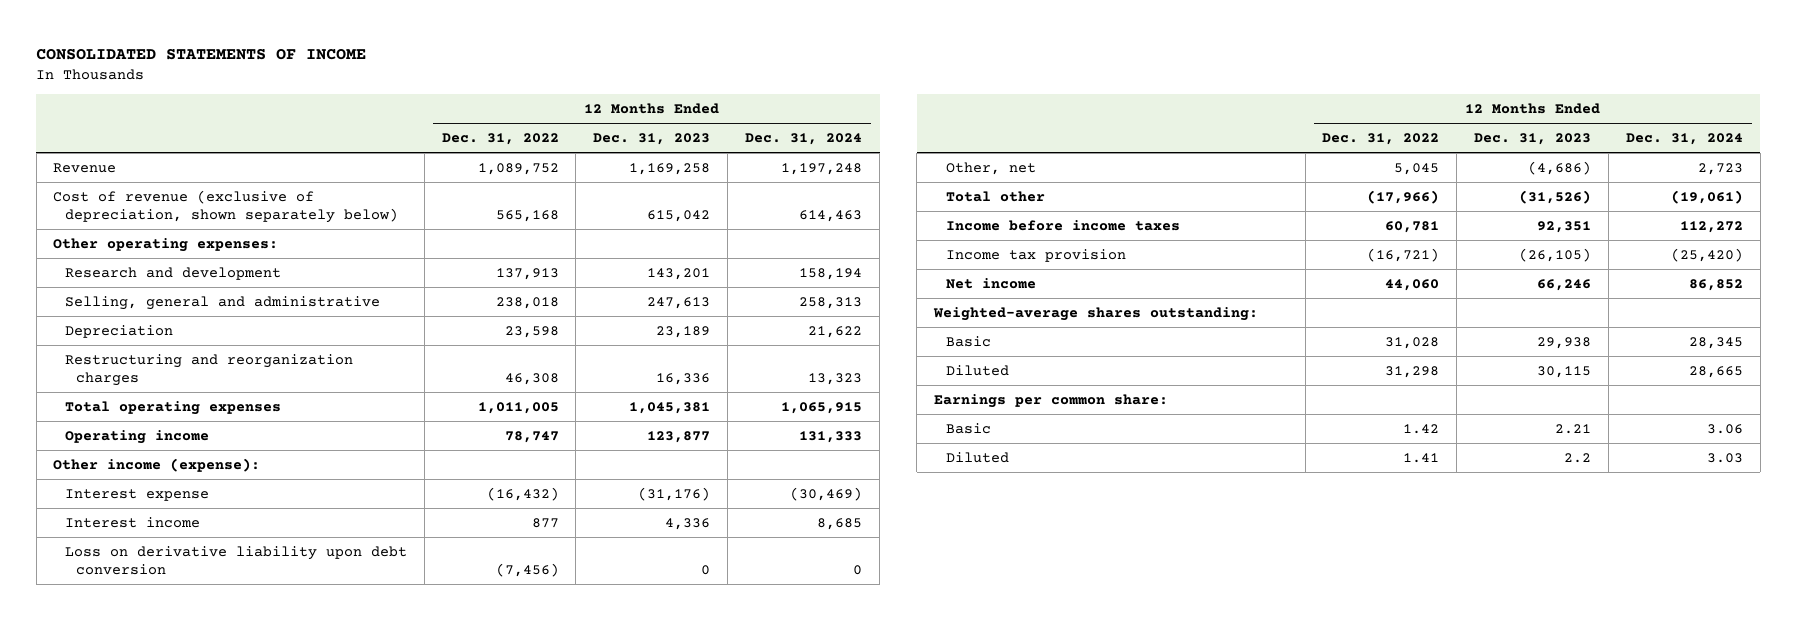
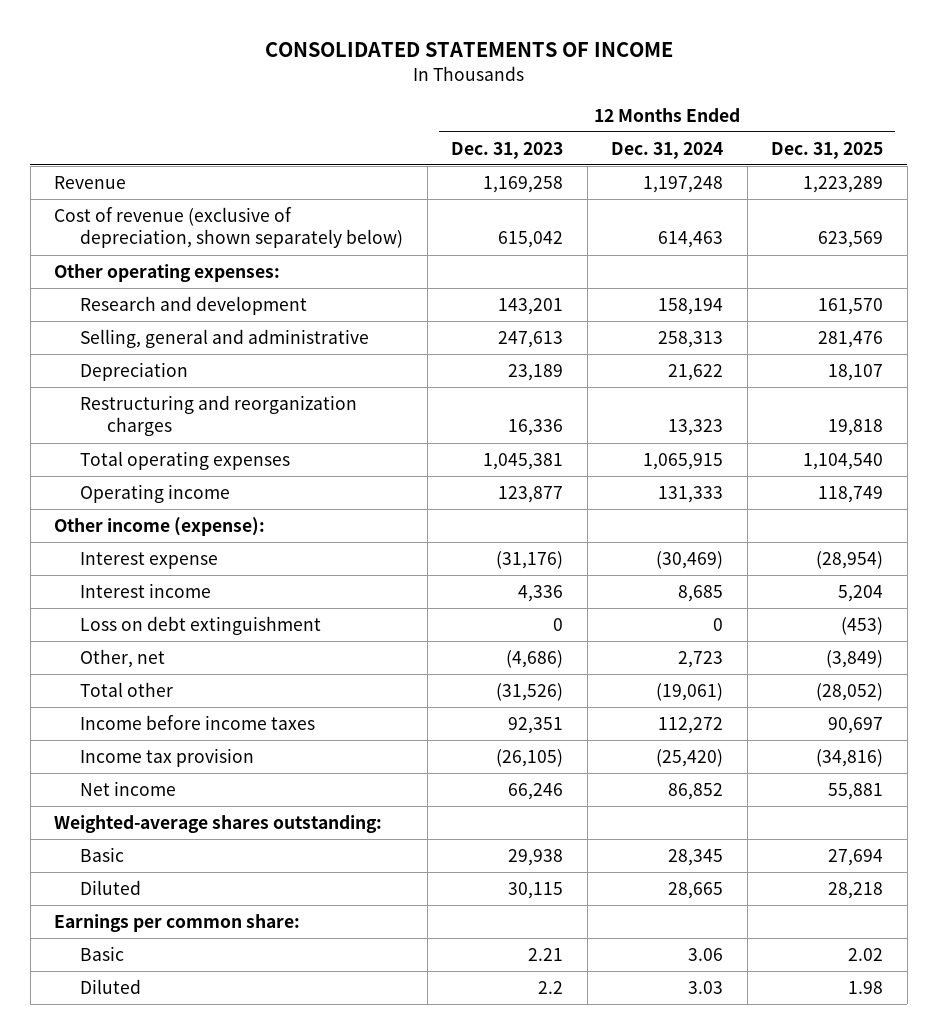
[441,133,559,146] Dec. 31, 2022 -> none
none -> [771,141,884,159] Dec. 31, 2025
[64,545,407,575] Loss on derivative liability upon debt conversion -> none
none -> [80,615,322,635] Loss on debt extinguishment

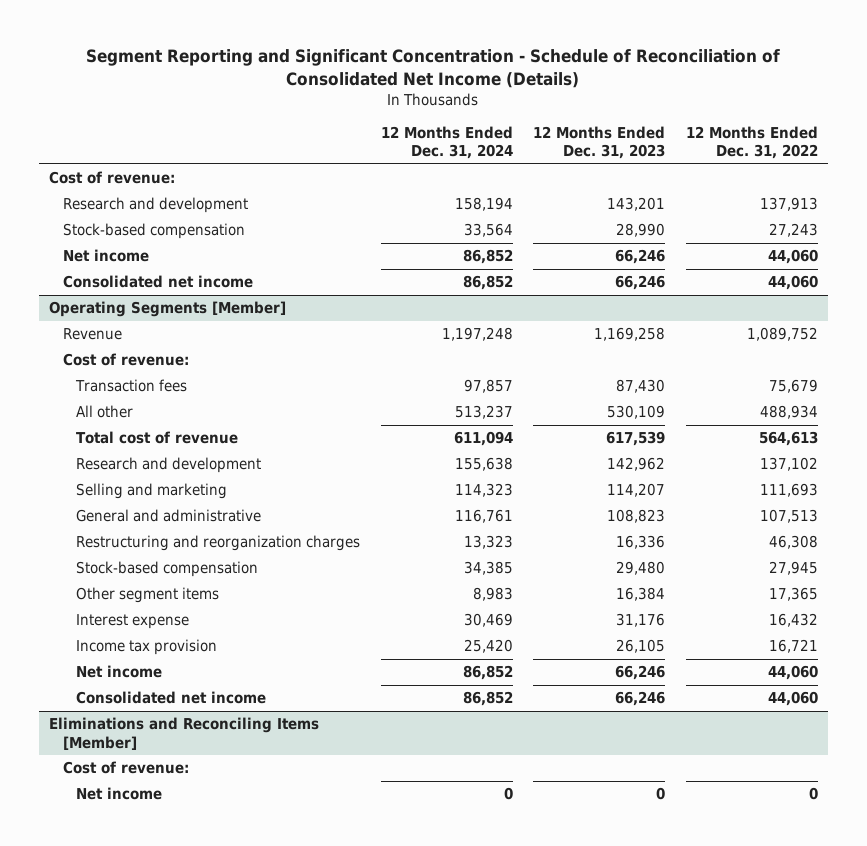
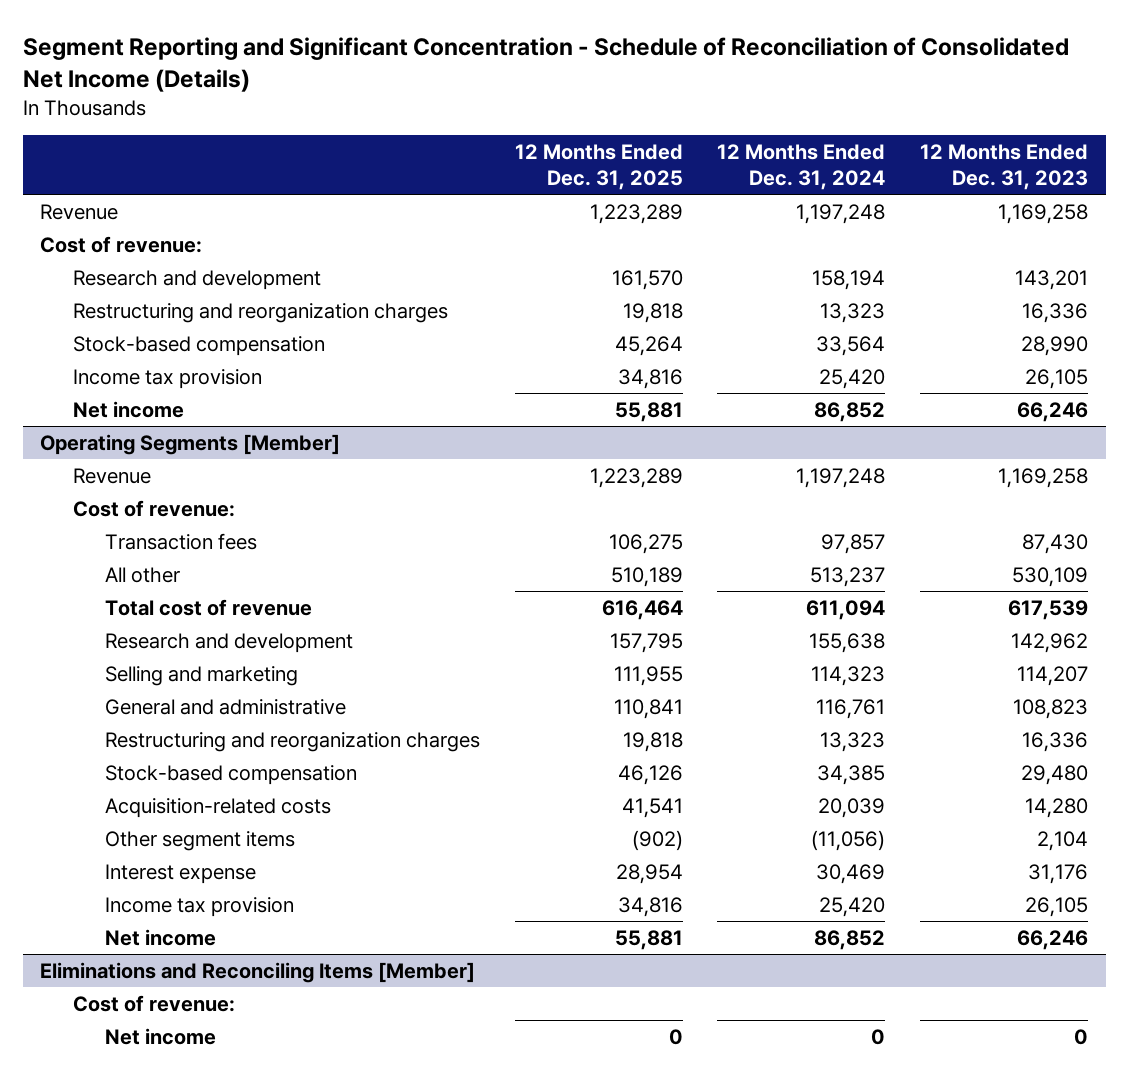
[685,126,818,160] 12 Months Ended Dec. 31, 2022 -> none
none -> [514,143,683,191] 12 Months Ended Dec. 31, 2025
none -> [40,203,119,220] Revenue
none -> [72,302,448,323] Restructuring and reorganization charges
none -> [72,368,262,389] Income tax provision
[62,275,253,289] Consolidated net income -> none
none -> [105,797,332,818] Acquisition-related costs
[472,587,513,602] 8,983 -> [811,829,886,851] (11,056)
[616,587,666,602] 16,384 -> [1037,830,1089,851] 2,104
[76,691,267,705] Consolidated net income -> none

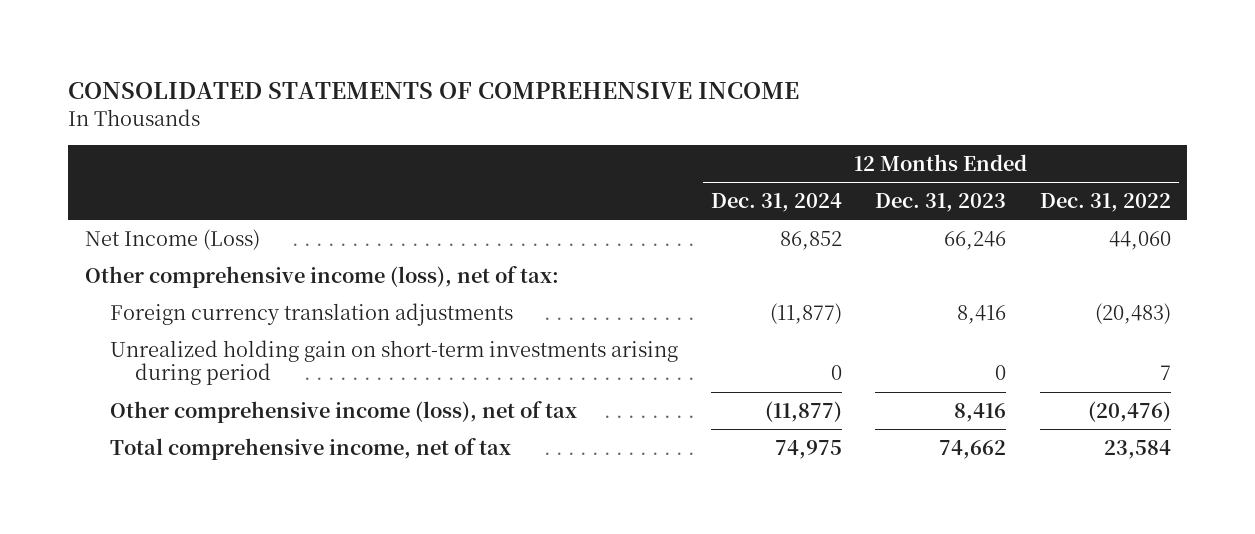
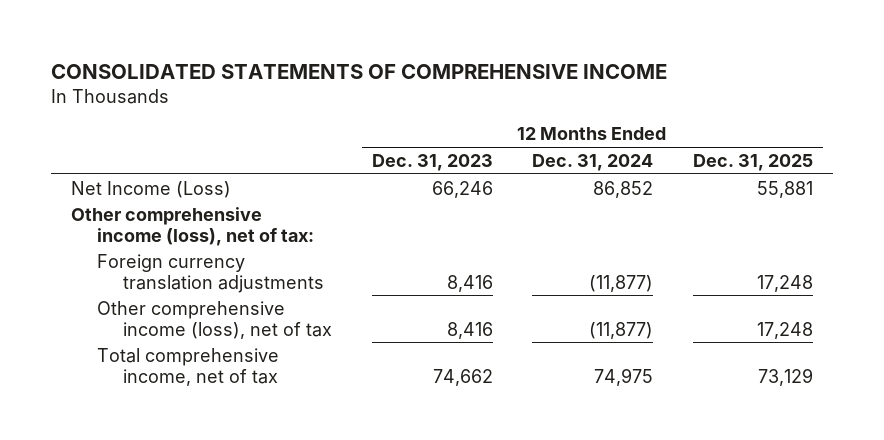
[1039,192,1171,212] Dec. 31, 2022 -> none
none -> [693,153,814,171] Dec. 31, 2025
[110,339,679,386] Unrealized holding gain on short-term investments arising during period -> none

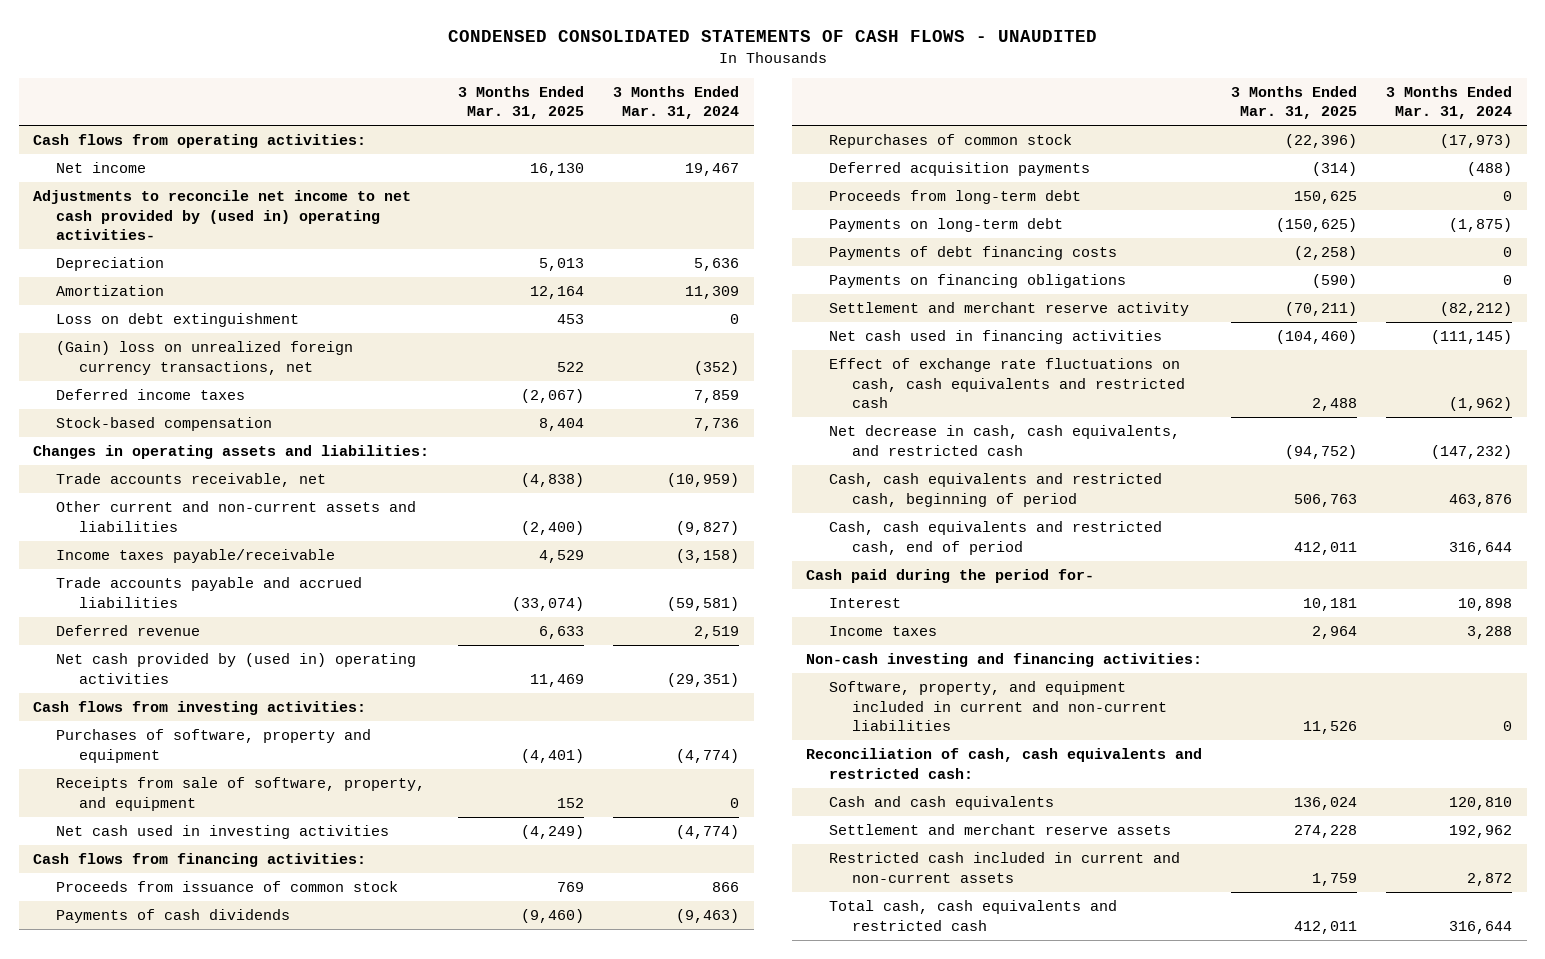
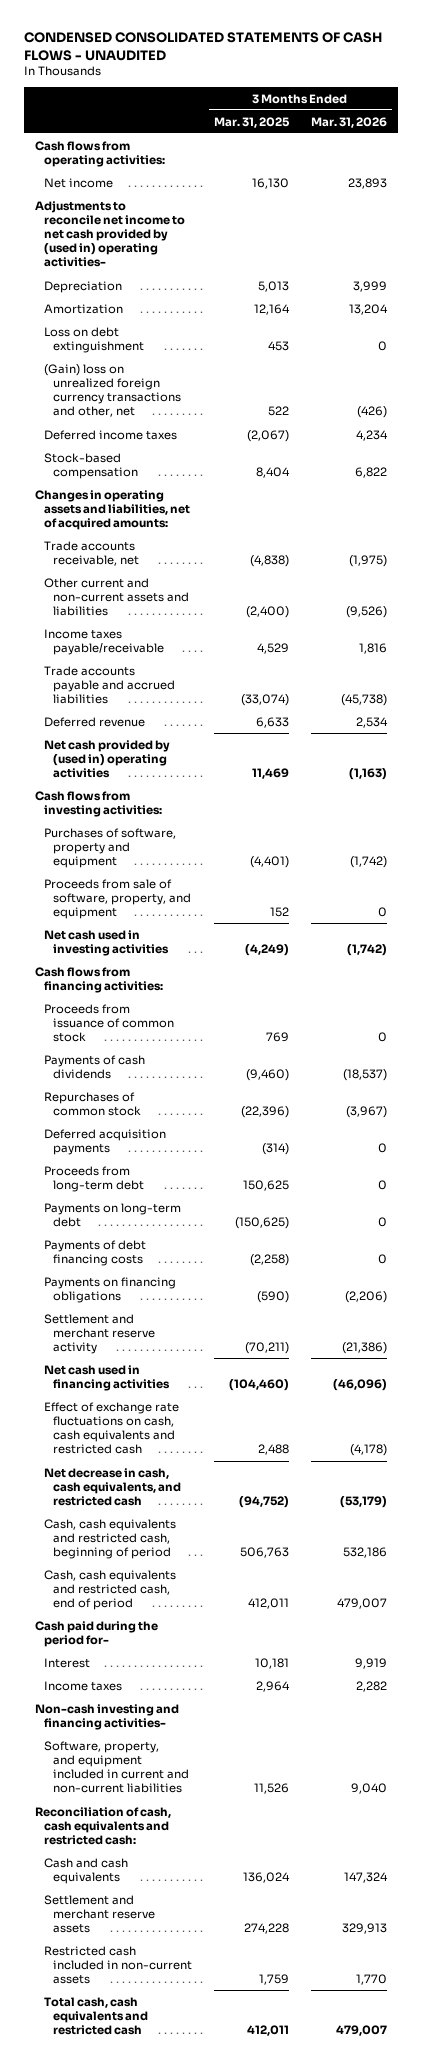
[613,85,740,120] 3 Months Ended Mar. 31, 2024 -> none
none -> [310,116,387,128] Mar. 31, 2026
[55,341,353,375] (Gain) loss on unrealized foreign currency transactions, net -> [44,363,182,418] (Gain) loss on unrealized foreign currency transactions and other, net
[33,445,430,460] Changes in operating assets and liabilities: -> [35,489,191,531] Changes in operating assets and liabilities, net of acquired amounts:
[55,777,425,811] Receipts from sale of software, property, and equipment -> [44,878,192,920] Proceeds from sale of software, property, and equipment
[806,653,1203,668] Non-cash investing and financing activities: -> [35,1703,180,1730] Non-cash investing and financing activities-
[828,852,1180,883] Restricted cash included in current and non-current assets -> [44,1945,193,1985] Restricted cash included in non-current assets

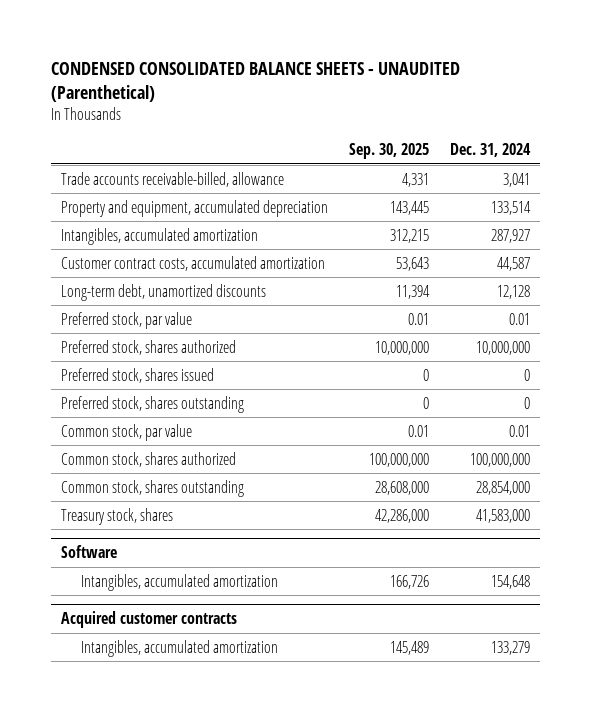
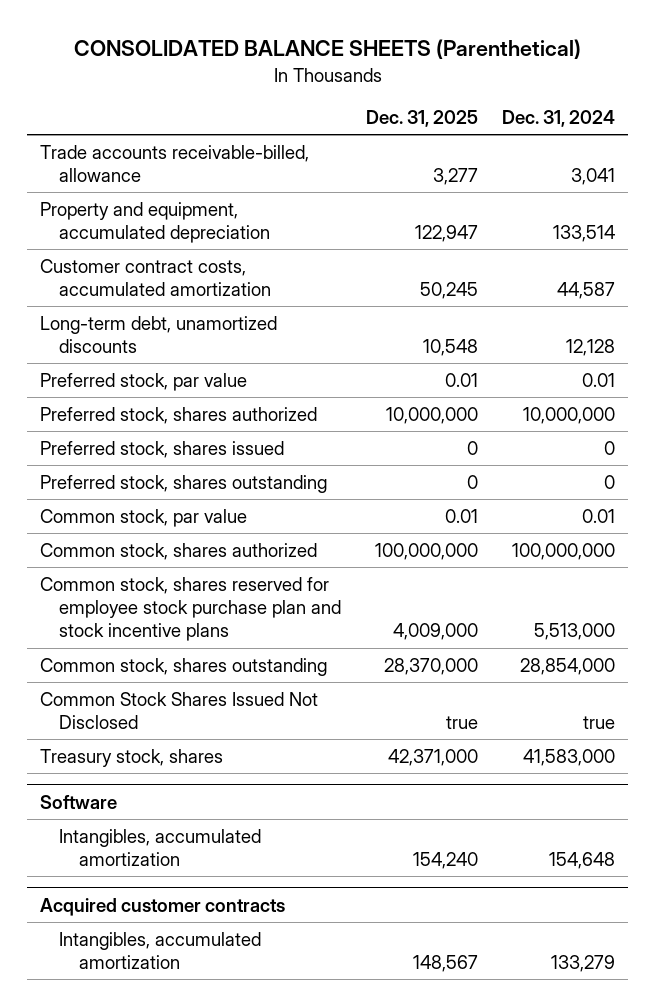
[50,61,460,102] CONDENSED CONSOLIDATED BALANCE SHEETS - UNAUDITED (Parenthetical) -> [73,39,581,60] CONSOLIDATED BALANCE SHEETS (Parenthetical)
[348,142,429,159] Sep. 30, 2025 -> none
none -> [365,110,478,128] Dec. 31, 2025
[61,227,259,245] Intangibles, accumulated amortization -> none
none -> [39,576,342,642] Common stock, shares reserved for employee stock purchase plan and stock incentive plans
none -> [39,691,318,730] Common Stock Shares Issued Not Disclosed

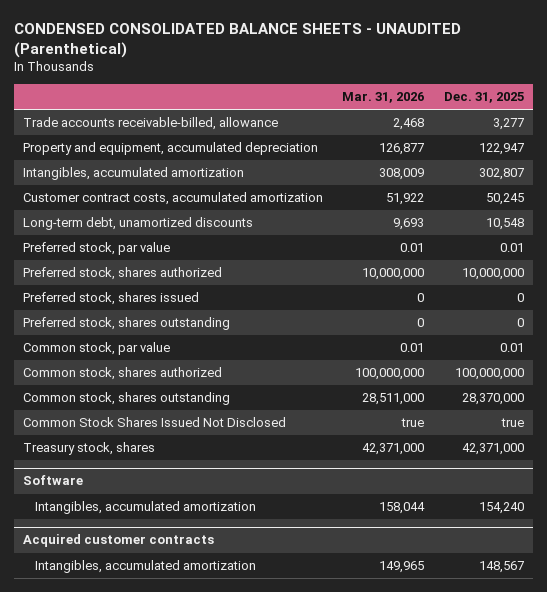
[73,39,581,60] CONSOLIDATED BALANCE SHEETS (Parenthetical) -> [13,22,461,58] CONDENSED CONSOLIDATED BALANCE SHEETS - UNAUDITED (Parenthetical)
[502,110,616,128] Dec. 31, 2024 -> none
none -> [342,92,425,104] Mar. 31, 2026
none -> [23,167,245,181] Intangibles, accumulated amortization
[39,576,342,642] Common stock, shares reserved for employee stock purchase plan and stock incentive plans -> none

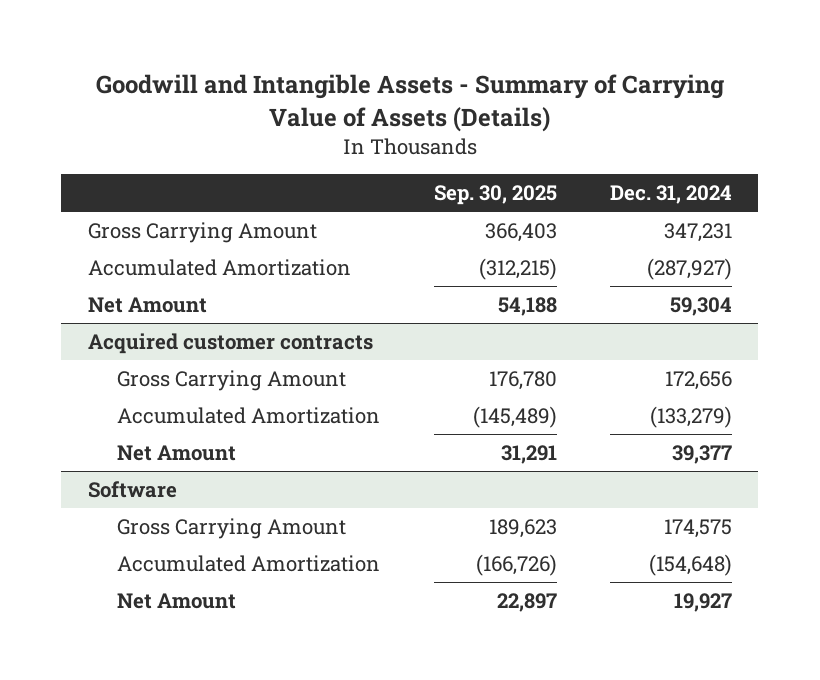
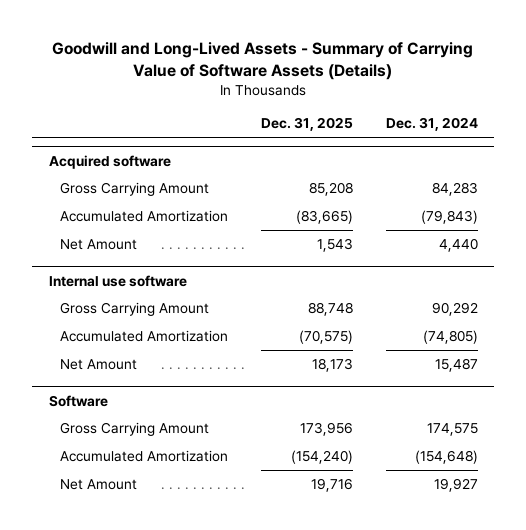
[95,74,724,132] Goodwill and Intangible Assets - Summary of Carrying Value of Assets (Details) -> [52,42,474,81] Goodwill and Long-Lived Assets - Summary of Carrying Value of Software Assets (Details)
[433,185,557,206] Sep. 30, 2025 -> none
none -> [261,117,354,132] Dec. 31, 2025
[87,332,373,354] Acquired customer contracts -> none
none -> [48,154,171,169] Acquired software
[663,222,732,242] 347,231 -> [431,181,478,196] 84,283
[646,257,732,280] (287,927) -> [420,209,478,224] (79,843)
[669,296,732,316] 59,304 -> [438,237,478,252] 4,440
none -> [48,274,187,287] Internal use software
[664,370,732,390] 172,656 -> [431,301,478,316] 90,292
[649,405,732,428] (133,279) -> [422,329,478,344] (74,805)
[671,444,732,464] 39,377 -> [434,357,478,372] 15,487

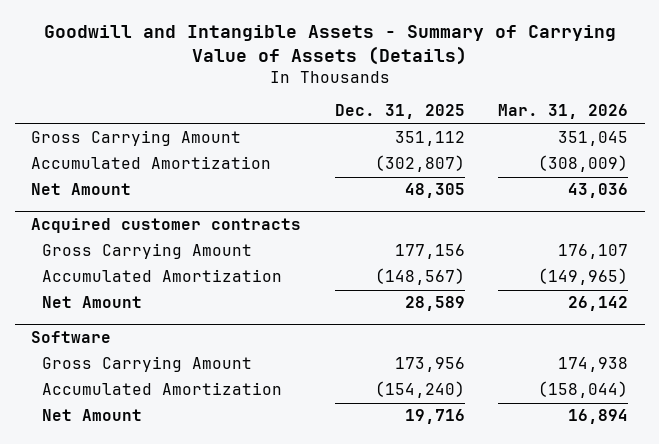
[52,42,474,81] Goodwill and Long-Lived Assets - Summary of Carrying Value of Software Assets (Details) -> [43,25,616,66] Goodwill and Intangible Assets - Summary of Carrying Value of Assets (Details)
[385,117,478,132] Dec. 31, 2024 -> none
none -> [498,104,629,120] Mar. 31, 2026
[48,154,171,169] Acquired software -> none
[48,274,187,287] Internal use software -> none
[309,181,354,196] 85,208 -> [394,131,465,147] 351,112
[296,209,354,224] (83,665) -> [374,155,465,173] (302,807)
[317,237,354,252] 1,543 -> [404,183,465,199] 48,305
none -> [31,218,302,234] Acquired customer contracts
[308,301,354,316] 88,748 -> [394,244,465,260] 177,156
[299,329,354,344] (70,575) -> [374,268,465,286] (148,567)
[312,357,354,372] 18,173 -> [404,296,465,312] 28,589

